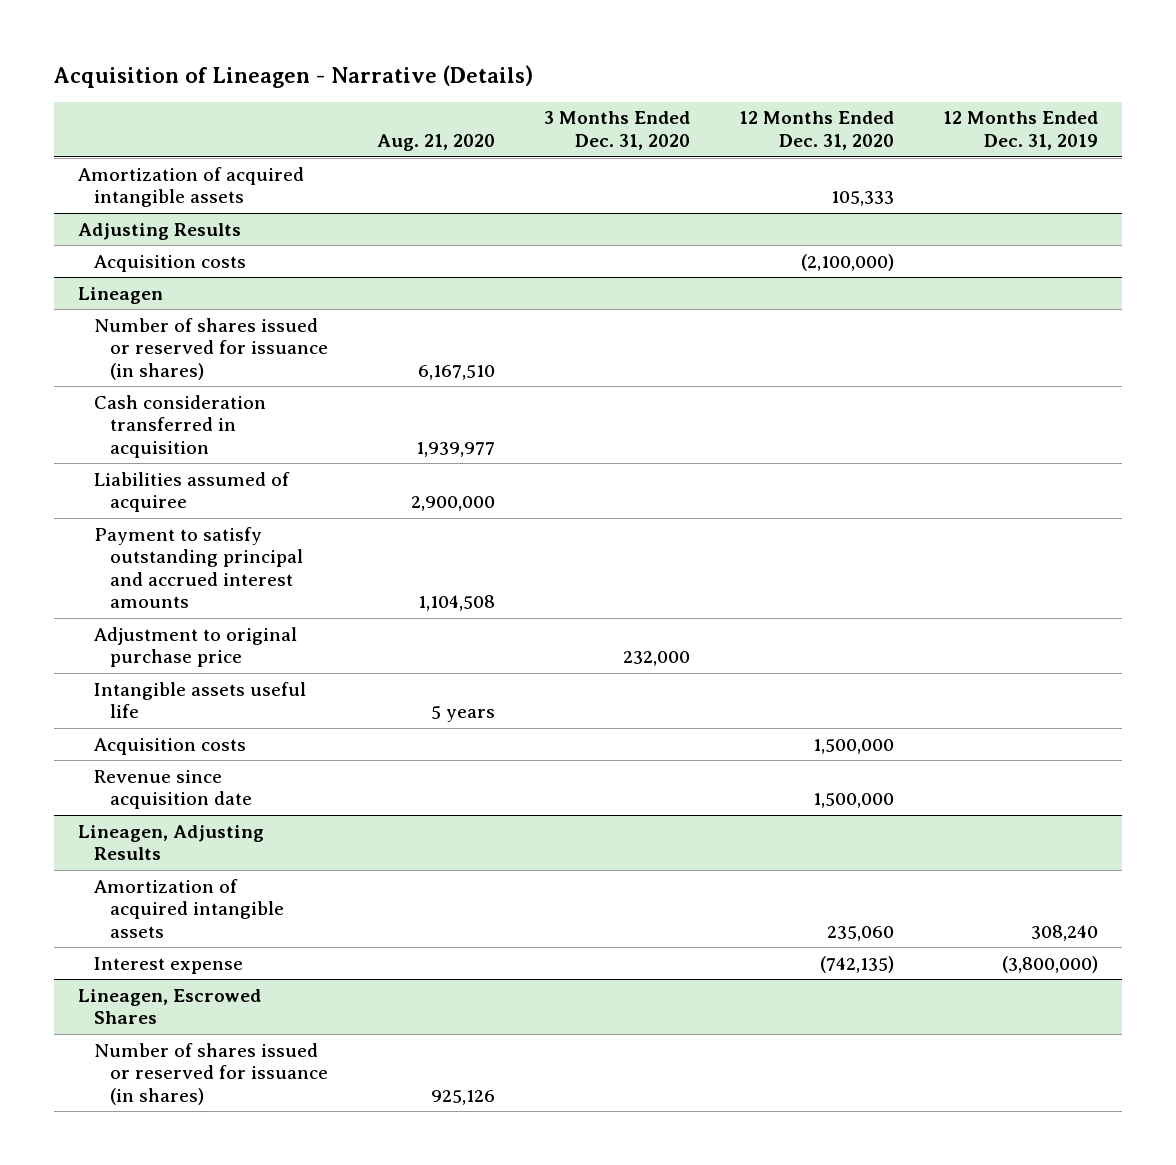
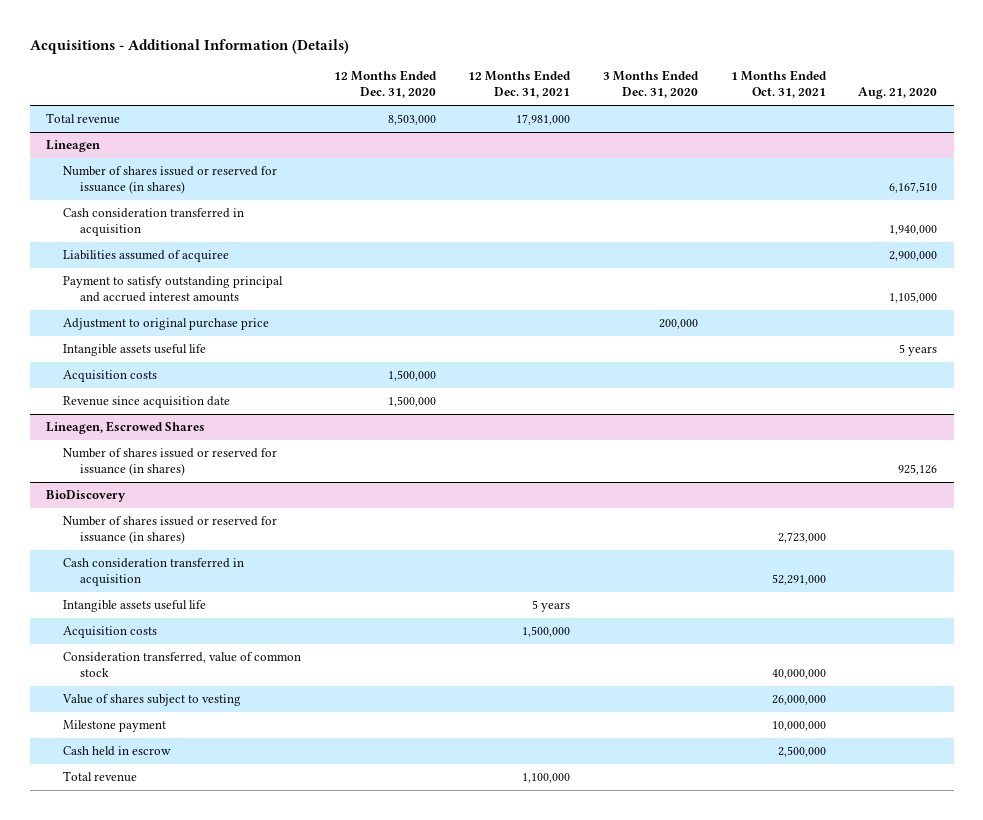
[53,64,533,88] Acquisition of Lineagen - Narrative (Details) -> [29,39,349,55] Acquisitions - Additional Information (Details)
[942,111,1098,151] 12 Months Ended Dec. 31, 2019 -> none
none -> [468,70,572,99] 12 Months Ended Dec. 31, 2021
none -> [730,70,827,99] 1 Months Ended Oct. 31, 2021
[78,166,305,208] Amortization of acquired intangible assets -> none
[78,222,242,240] Adjusting Results -> none
[93,254,246,272] Acquisition costs -> none
none -> [46,113,121,125] Total revenue
[415,441,495,457] 1,939,977 -> [889,225,938,236] 1,940,000
[417,595,495,612] 1,104,508 -> [889,292,938,304] 1,105,000
[622,651,690,667] 232,000 -> [658,319,698,330] 200,000
[78,824,265,861] Lineagen, Adjusting Results -> none
[93,878,284,938] Amortization of acquired intangible assets -> none
[93,956,243,974] Interest expense -> none
none -> [46,490,127,503] BioDiscovery
none -> [63,516,278,545] Number of shares issued or reserved for issuance (in shares)
none -> [63,558,245,587] Cash consideration transferred in acquisition
none -> [63,600,207,613] Intangible assets useful life
none -> [63,626,158,639] Acquisition costs
none -> [63,652,302,678] Consideration transferred, value of common stock
none -> [62,694,242,707] Value of shares subject to vesting
none -> [63,720,167,733] Milestone payment
none -> [63,746,172,757] Cash held in escrow
none -> [63,771,138,783] Total revenue

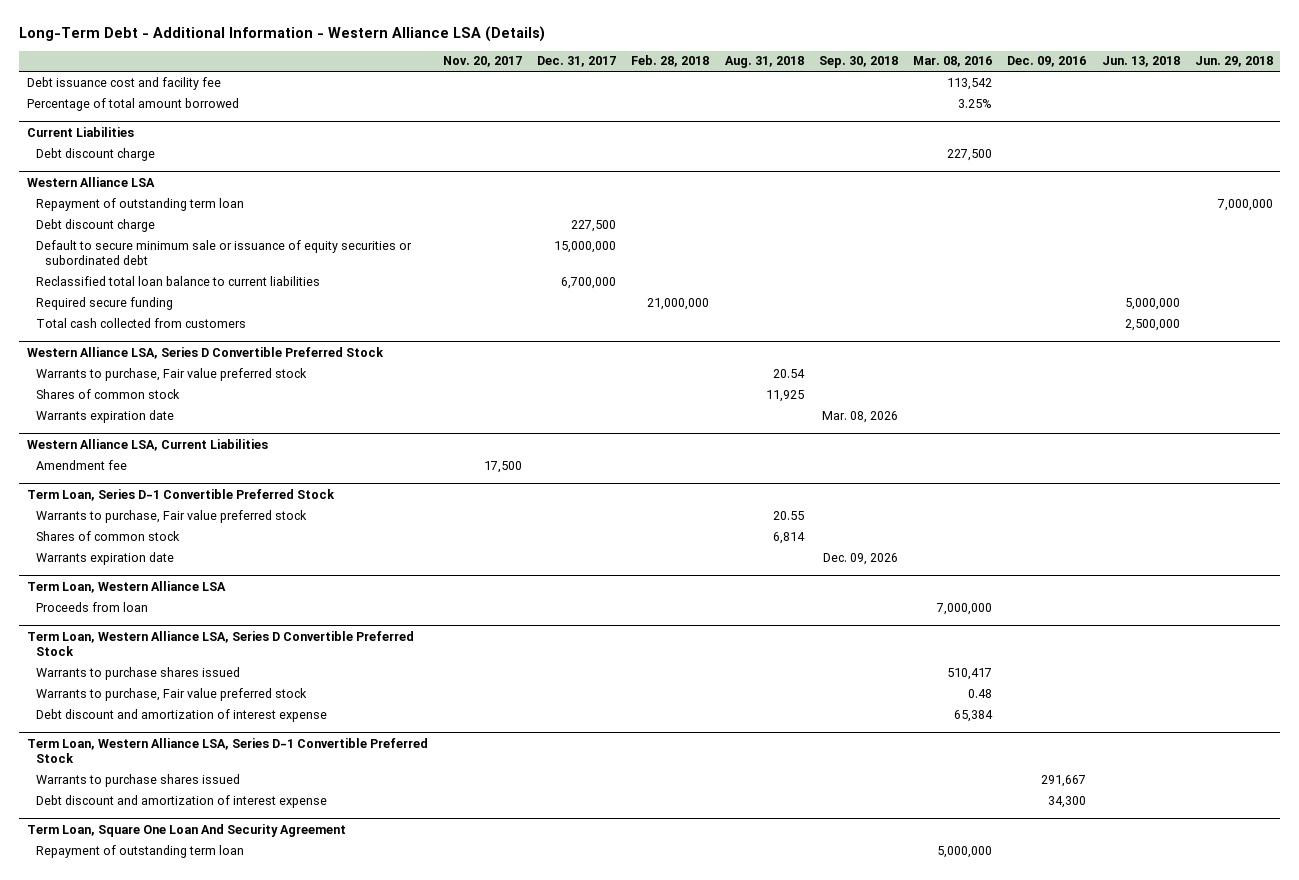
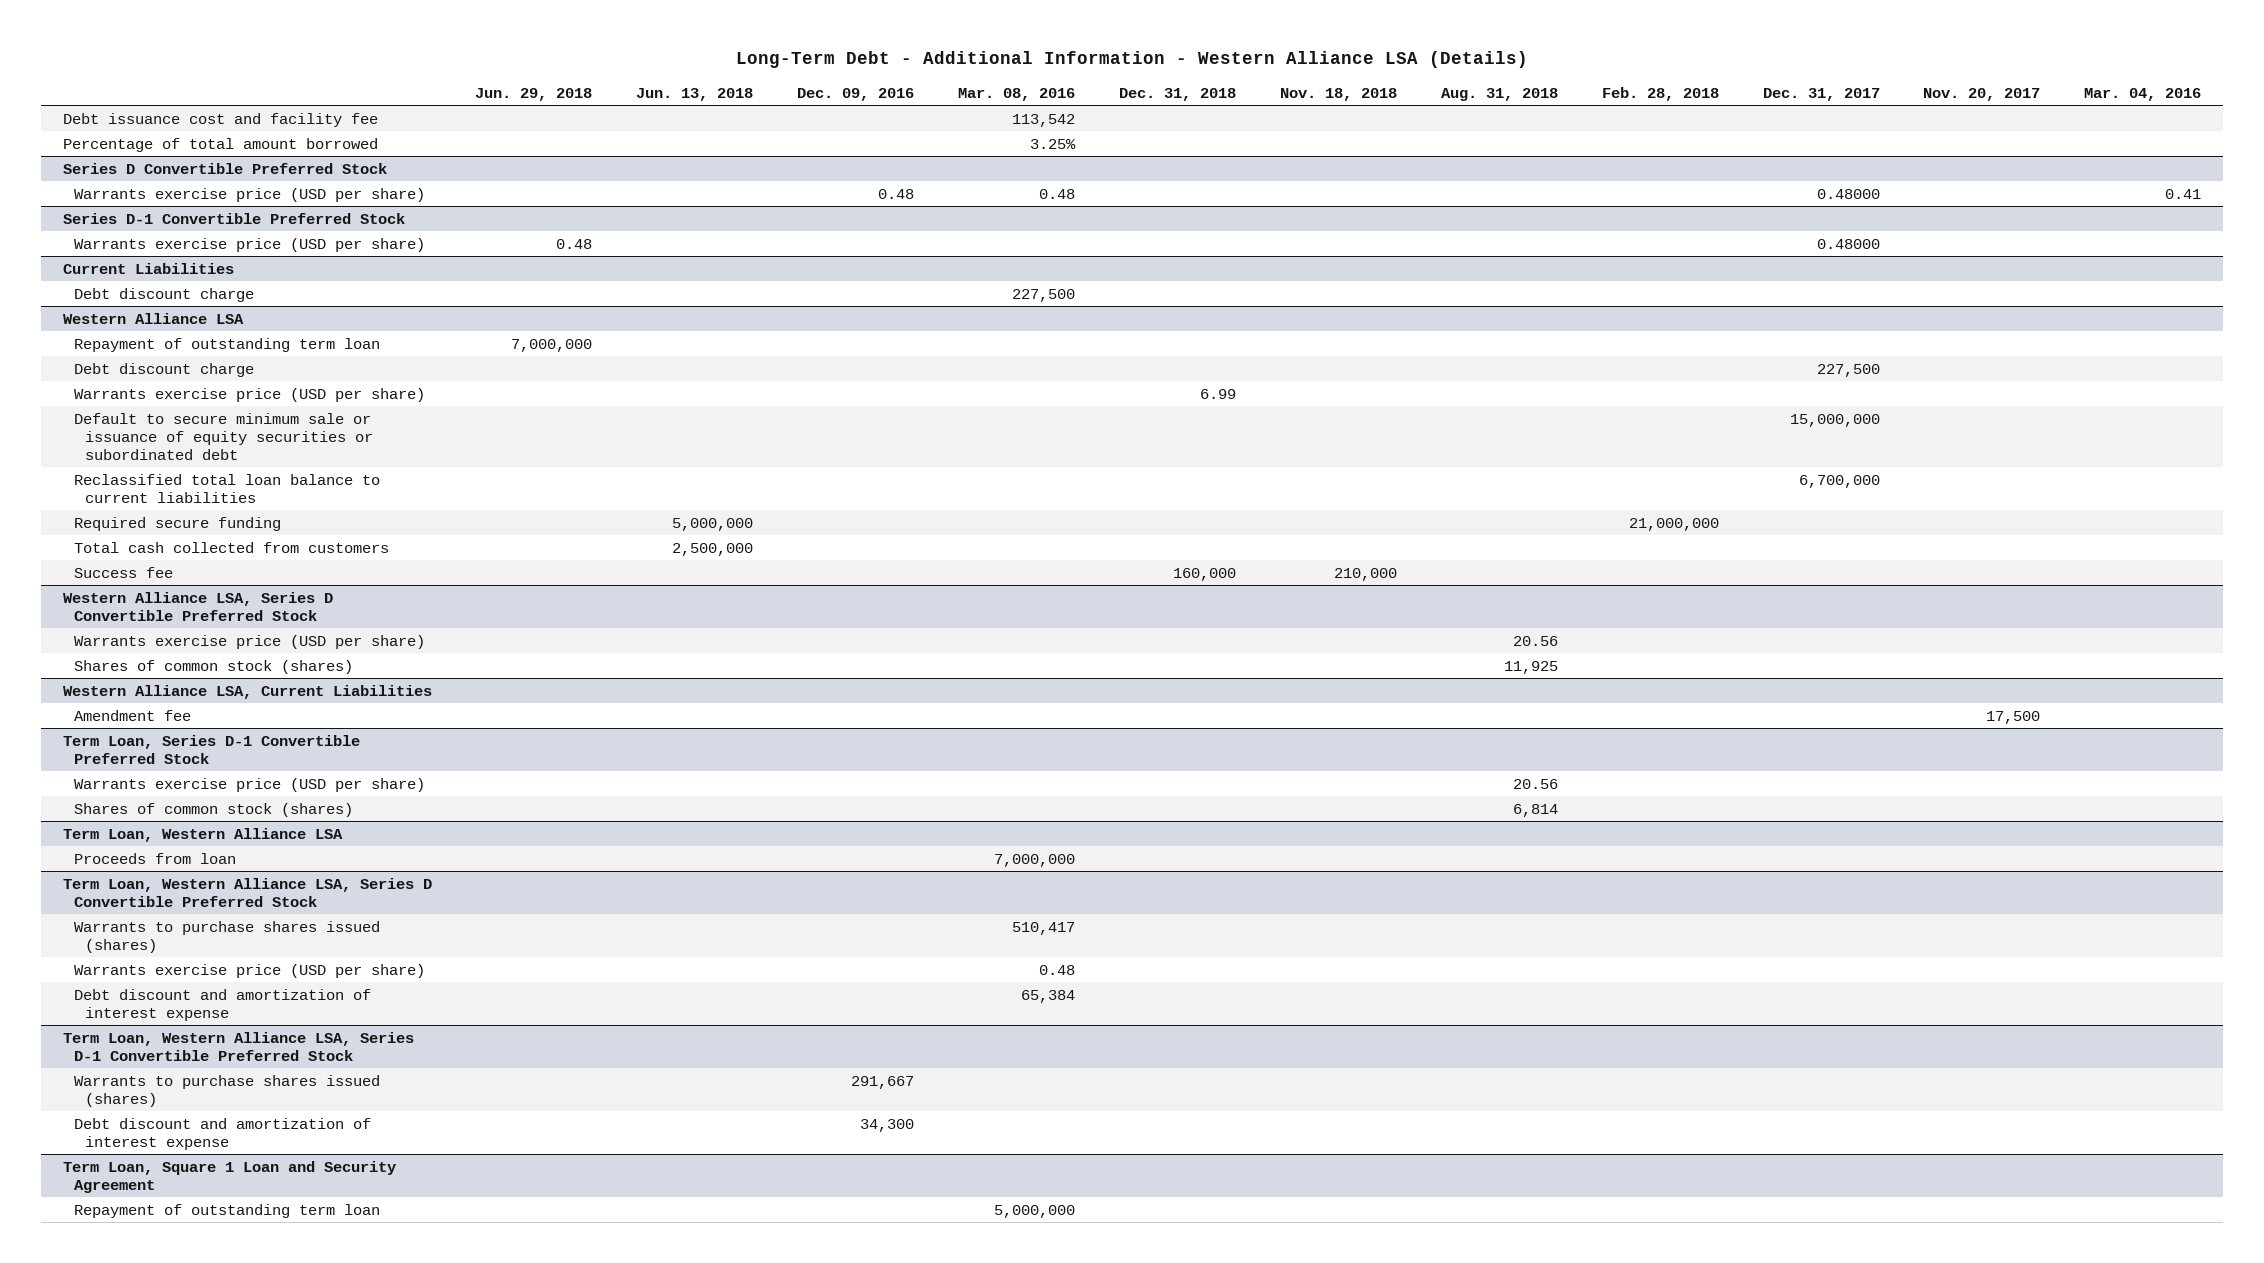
[818,56,898,69] Sep. 30, 2018 -> none
none -> [1119,87,1237,101] Dec. 31, 2018
none -> [1279,87,1397,101] Nov. 18, 2018
none -> [2084,87,2202,101] Mar. 04, 2016
none -> [62,162,387,174] Series D Convertible Preferred Stock
none -> [74,187,426,202] Warrants exercise price (USD per share)
none -> [62,212,405,224] Series D-1 Convertible Preferred Stock
none -> [74,237,426,252] Warrants exercise price (USD per share)
none -> [74,387,426,402] Warrants exercise price (USD per share)
none -> [74,566,174,578] Success fee
[35,367,307,381] Warrants to purchase, Fair value preferred stock -> none
[35,409,174,423] Warrants expiration date -> none
none -> [74,634,426,649] Warrants exercise price (USD per share)
[35,388,180,399] Shares of common stock -> [74,659,354,674] Shares of common stock (shares)
[35,509,307,523] Warrants to purchase, Fair value preferred stock -> none
[35,551,174,565] Warrants expiration date -> none
none -> [74,777,426,792] Warrants exercise price (USD per share)
[35,530,180,541] Shares of common stock -> [74,802,354,817] Shares of common stock (shares)
[35,666,240,680] Warrants to purchase shares issued -> [74,920,381,953] Warrants to purchase shares issued (shares)
[35,687,307,701] Warrants to purchase, Fair value preferred stock -> [74,963,426,978] Warrants exercise price (USD per share)
[35,773,240,787] Warrants to purchase shares issued -> [74,1074,381,1107] Warrants to purchase shares issued (shares)
[26,823,346,837] Term Loan, Square One Loan And Security Agreement -> [62,1160,396,1193] Term Loan, Square 1 Loan and Security Agreement

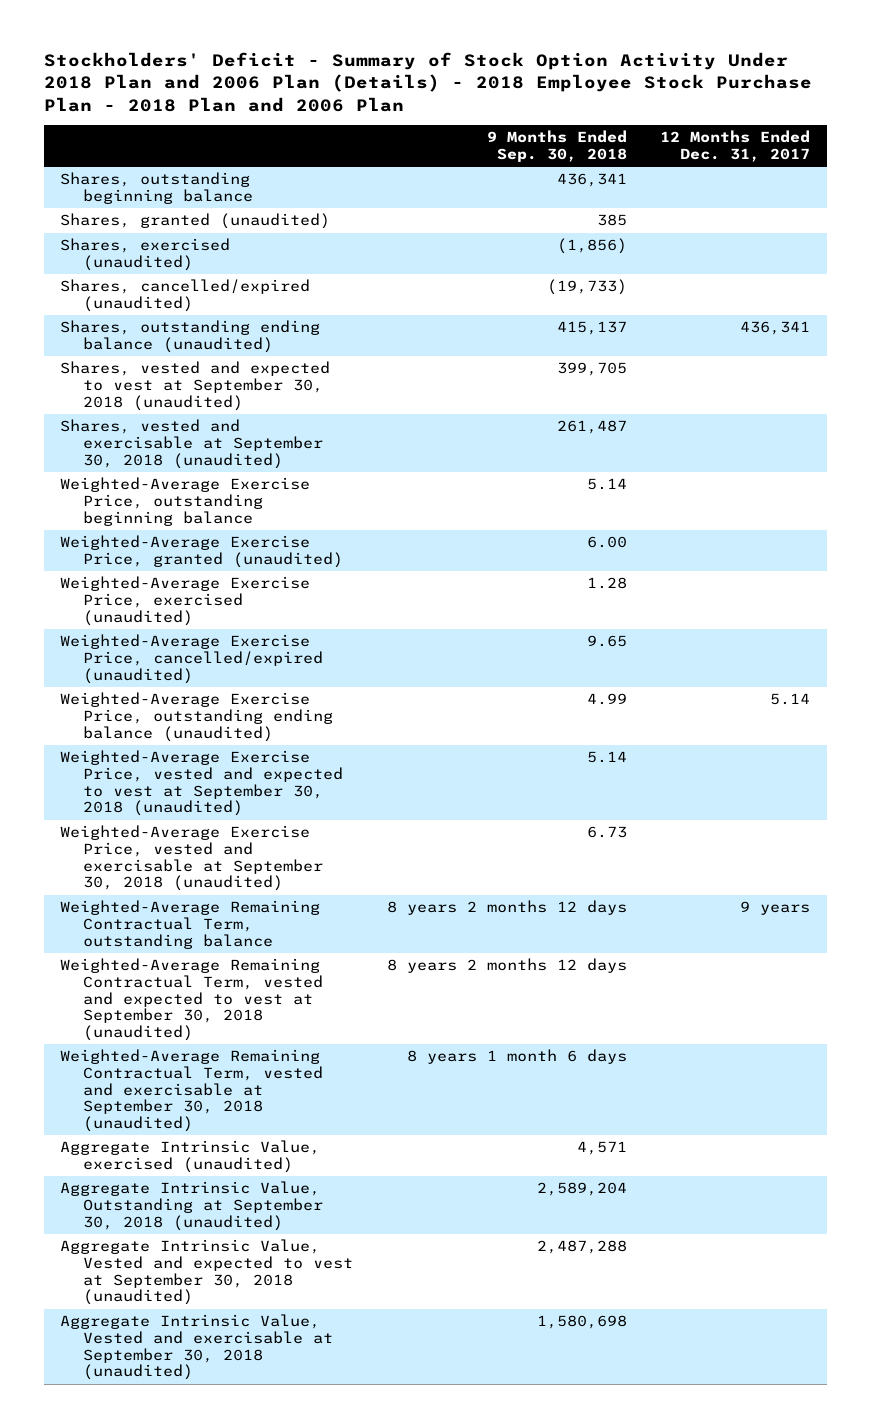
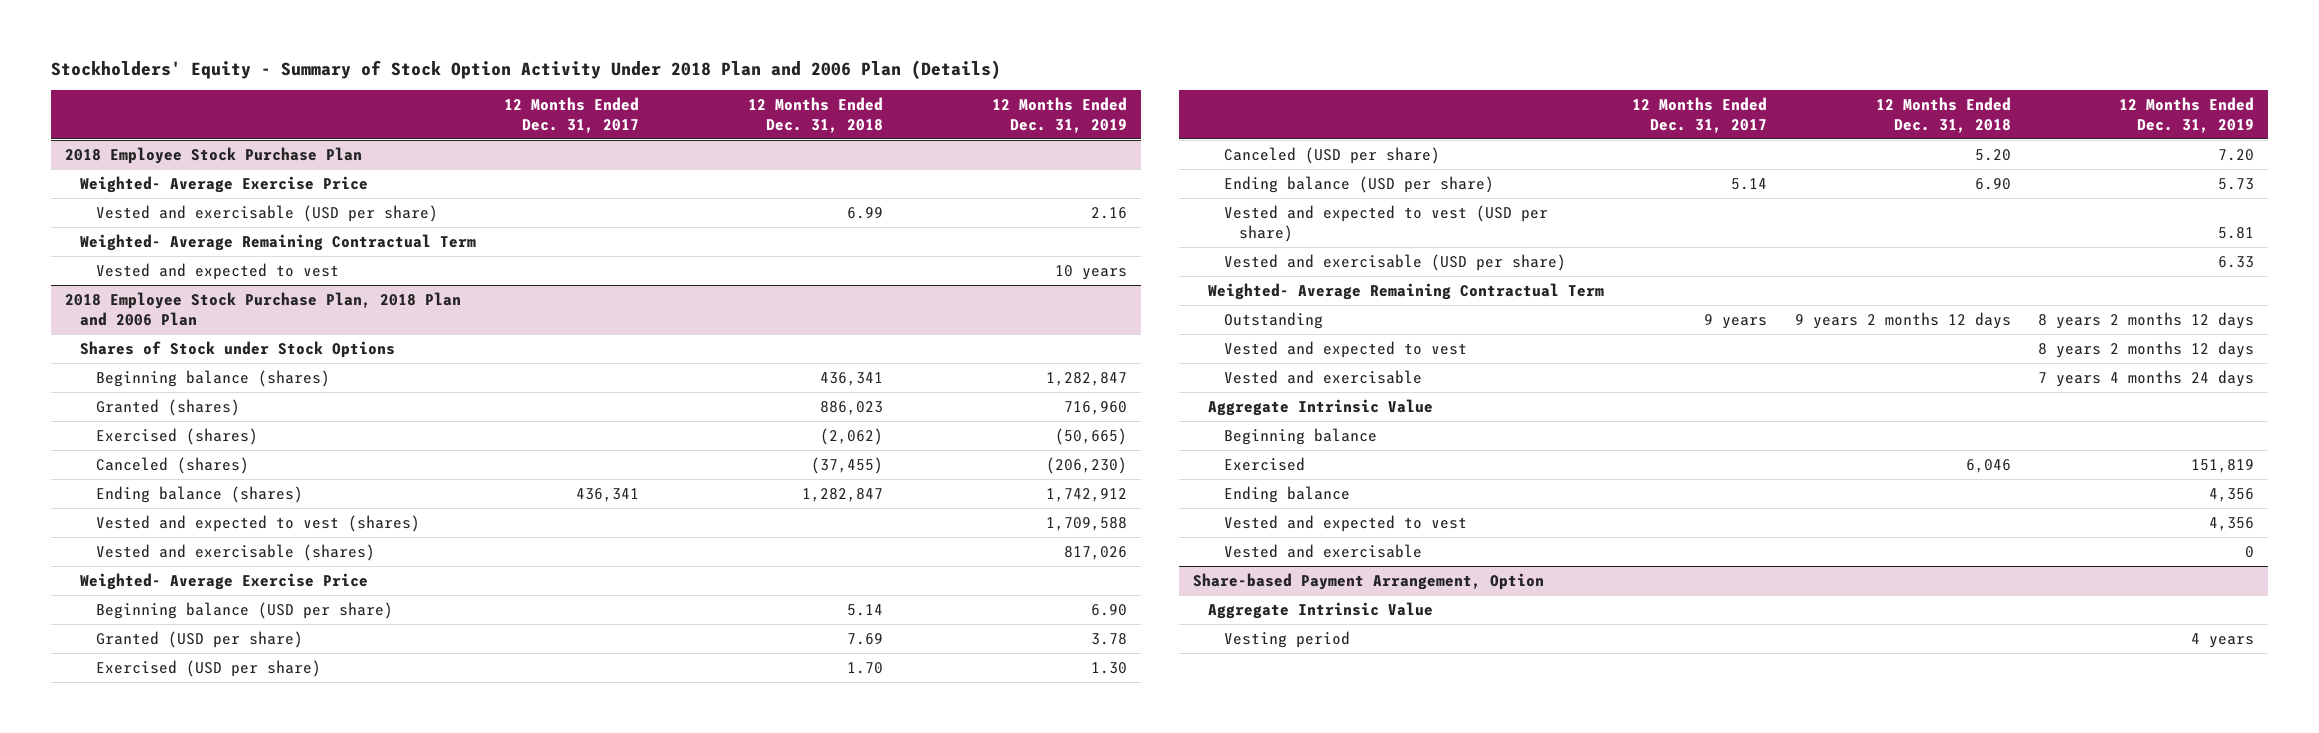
[43,51,812,112] Stockholders' Deficit - Summary of Stock Option Activity Under 2018 Plan and 2006 Plan (Details) - 2018 Employee Stock Purchase Plan - 2018 Plan and 2006 Plan -> [51,59,1002,79] Stockholders' Equity - Summary of Stock Option Activity Under 2018 Plan and 2006 Plan (Details)
[486,130,627,163] 9 Months Ended Sep. 30, 2018 -> none
none -> [747,96,883,133] 12 Months Ended Dec. 31, 2018
none -> [991,96,1127,133] 12 Months Ended Dec. 31, 2019
[60,172,253,205] Shares, outstanding beginning balance -> none
[60,213,331,230] Shares, granted (unaudited) -> none
[60,238,231,272] Shares, exercised (unaudited) -> none
[60,279,311,313] Shares, cancelled/expired (unaudited) -> none
[60,320,321,354] Shares, outstanding ending balance (unaudited) -> none
[60,361,331,411] Shares, vested and expected to vest at September 30, 2018 (unaudited) -> none
[60,419,323,469] Shares, vested and exercisable at September 30, 2018 (unaudited) -> none
[60,477,311,526] Weighted-Average Exercise Price, outstanding beginning balance -> none
[60,535,343,569] Weighted-Average Exercise Price, granted (unaudited) -> none
[60,576,311,626] Weighted-Average Exercise Price, exercised (unaudited) -> none
[60,634,323,684] Weighted-Average Exercise Price, cancelled/expired (unaudited) -> none
[60,692,333,742] Weighted-Average Exercise Price, outstanding ending balance (unaudited) -> none
[60,750,343,817] Weighted-Average Exercise Price, vested and expected to vest at September 30, 2018 (unaudited) -> none
[60,825,323,892] Weighted-Average Exercise Price, vested and exercisable at September 30, 2018 (unaudited) -> none
[60,900,321,949] Weighted-Average Remaining Contractual Term, outstanding balance -> none
[60,958,323,1042] Weighted-Average Remaining Contractual Term, vested and expected to vest at September 30, 2018 (unaudited) -> none
[60,1049,323,1133] Weighted-Average Remaining Contractual Term, vested and exercisable at September 30, 2018 (unaudited) -> none
[60,1140,321,1174] Aggregate Intrinsic Value, exercised (unaudited) -> none
[60,1181,323,1231] Aggregate Intrinsic Value, Outstanding at September 30, 2018 (unaudited) -> none
[60,1239,353,1306] Aggregate Intrinsic Value, Vested and expected to vest at September 30, 2018 (unaudited) -> none
[60,1314,333,1381] Aggregate Intrinsic Value, Vested and exercisable at September 30, 2018 (unaudited) -> none
none -> [64,146,362,164] 2018 Employee Stock Purchase Plan
none -> [80,175,369,193] Weighted- Average Exercise Price
none -> [95,204,438,222] Vested and exercisable (USD per share)
none -> [80,233,477,251] Weighted- Average Remaining Contractual Term
none -> [95,262,339,280] Vested and expected to vest
none -> [64,291,461,326] 2018 Employee Stock Purchase Plan, 2018 Plan and 2006 Plan
none -> [80,340,396,358] Shares of Stock under Stock Options
none -> [95,369,330,387] Beginning balance (shares)
none -> [95,398,240,416] Granted (shares)
none -> [95,427,258,445] Exercised (shares)
none -> [95,456,249,474] Canceled (shares)
none -> [95,485,303,503] Ending balance (shares)
none -> [95,514,420,532] Vested and expected to vest (shares)
none -> [95,543,375,561] Vested and exercisable (shares)
none -> [80,572,369,590] Weighted- Average Exercise Price
none -> [95,601,393,619] Beginning balance (USD per share)
none -> [95,630,303,648] Granted (USD per share)
none -> [95,659,321,677] Exercised (USD per share)
none -> [1223,146,1440,164] Canceled (USD per share)
none -> [1223,175,1494,193] Ending balance (USD per share)
none -> [1223,204,1548,242] Vested and expected to vest (USD per share)
none -> [1223,253,1566,271] Vested and exercisable (USD per share)
none -> [1208,282,1605,300] Weighted- Average Remaining Contractual Term
none -> [1223,311,1323,329] Outstanding
none -> [1223,340,1467,358] Vested and expected to vest
none -> [1223,369,1422,384] Vested and exercisable
none -> [1208,398,1434,416] Aggregate Intrinsic Value
none -> [1223,427,1377,445] Beginning balance
none -> [1223,456,1305,471] Exercised
none -> [1223,485,1350,503] Ending balance
none -> [1223,514,1467,532] Vested and expected to vest
none -> [1223,543,1422,558] Vested and exercisable
none -> [1192,572,1544,590] Share-based Payment Arrangement, Option
none -> [1208,601,1434,619] Aggregate Intrinsic Value
none -> [1223,630,1350,648] Vesting period

